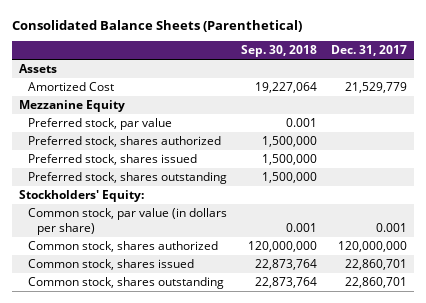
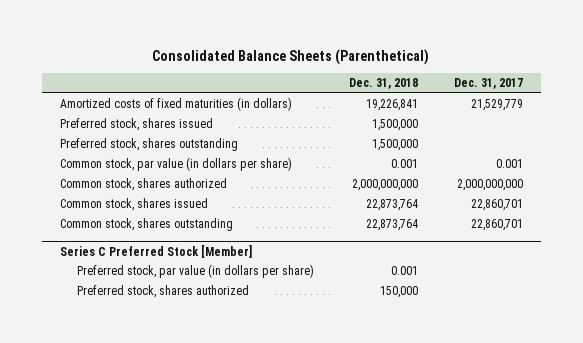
[241,45,318,58] Sep. 30, 2018 -> none
none -> [349,78,419,90] Dec. 31, 2018
[19,63,58,73] Assets -> none
[19,99,126,112] Mezzanine Equity -> none
[28,117,173,130] Preferred stock, par value -> none
[28,135,222,147] Preferred stock, shares authorized -> none
[28,81,115,91] Amortized Cost -> [59,97,292,112] Amortized costs of fixed maturities (in dollars)
[19,189,145,202] Stockholders' Equity: -> none
[338,240,408,252] 120,000,000 -> [456,179,523,192] 2,000,000,000
none -> [59,244,252,258] Series C Preferred Stock [Member]
none -> [76,264,314,279] Preferred stock, par value (in dollars per share)
none -> [76,285,249,299] Preferred stock, shares authorized

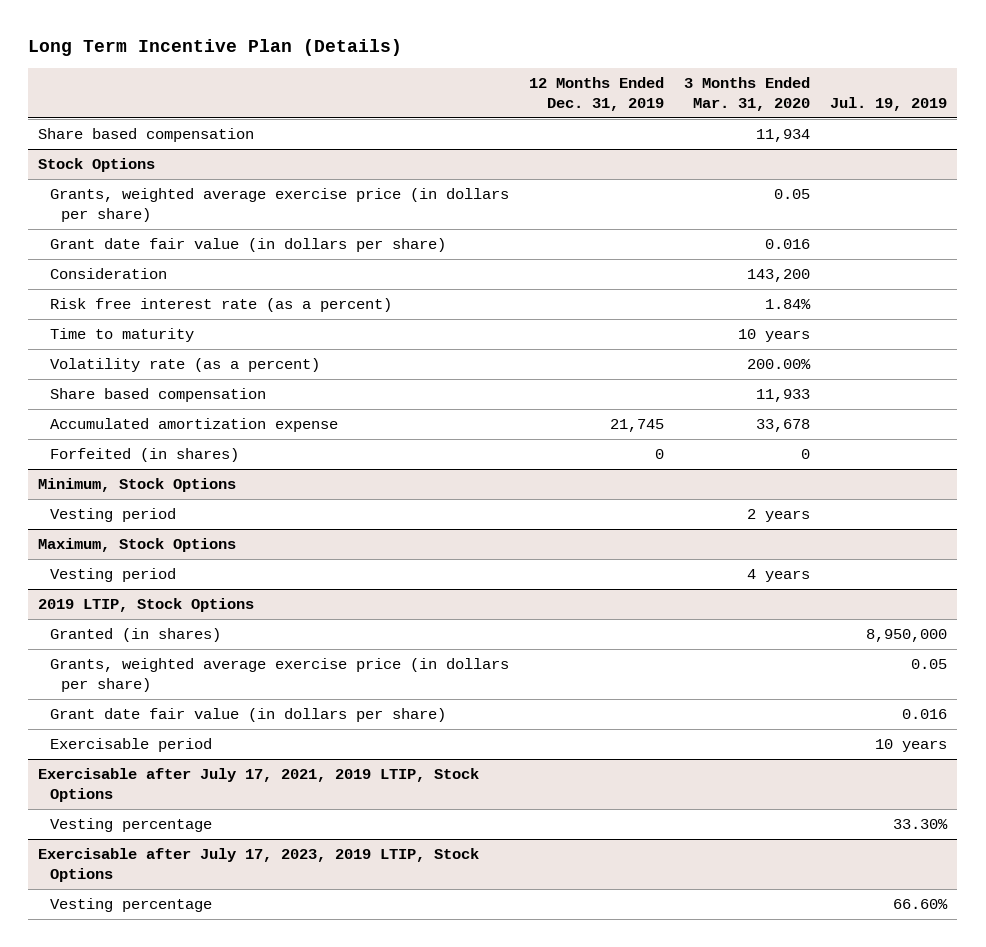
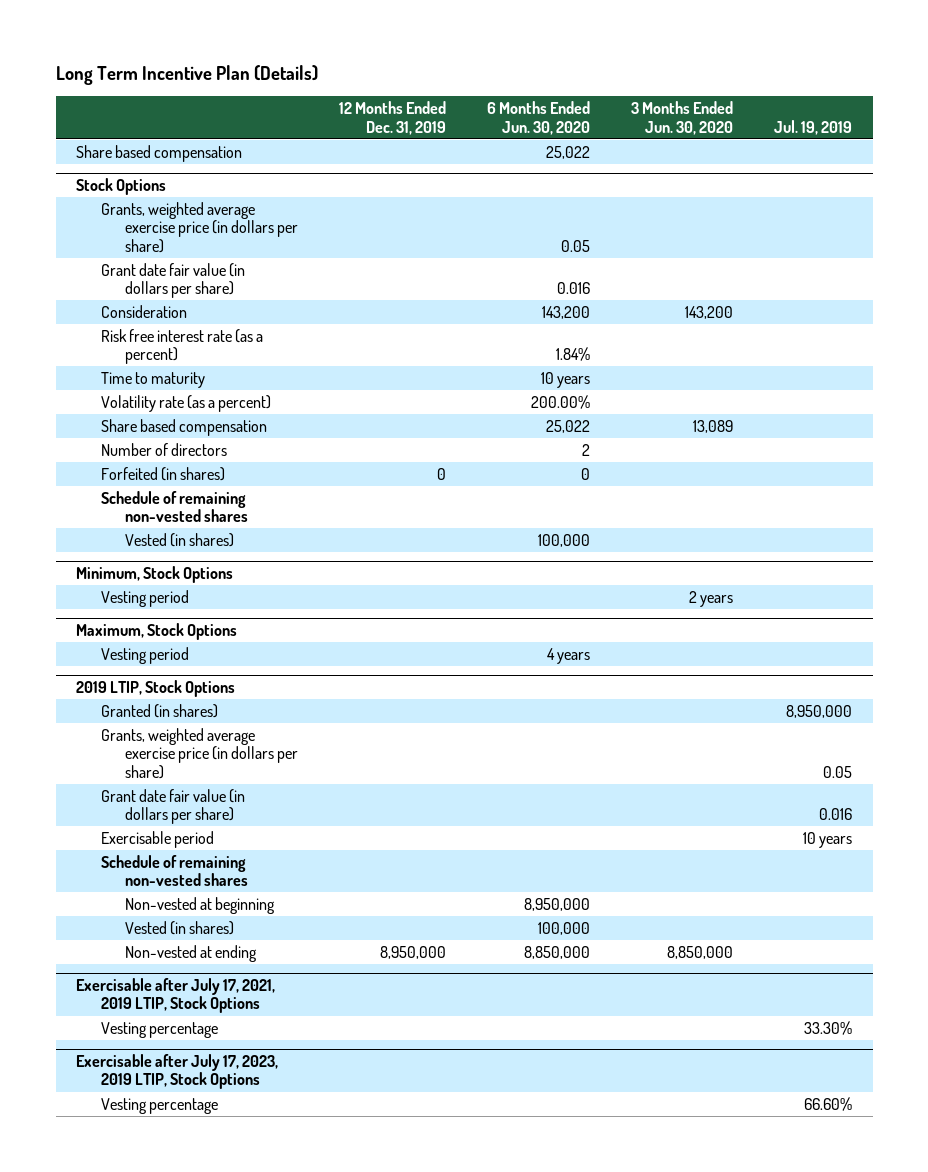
[684,77,811,111] 3 Months Ended Mar. 31, 2020 -> none
none -> [487,101,591,135] 6 Months Ended Jun. 30, 2020
none -> [631,101,734,135] 3 Months Ended Jun. 30, 2020
[49,418,338,433] Accumulated amortization expense -> none
none -> [100,442,227,456] Number of directors
none -> [100,490,249,523] Schedule of remaining non-vested shares
none -> [125,532,235,547] Vested (in shares)
none -> [100,854,249,887] Schedule of remaining non-vested shares
none -> [125,896,276,914] Non-vested at beginning
none -> [125,920,235,935] Vested (in shares)
none -> [125,944,258,962] Non-vested at ending

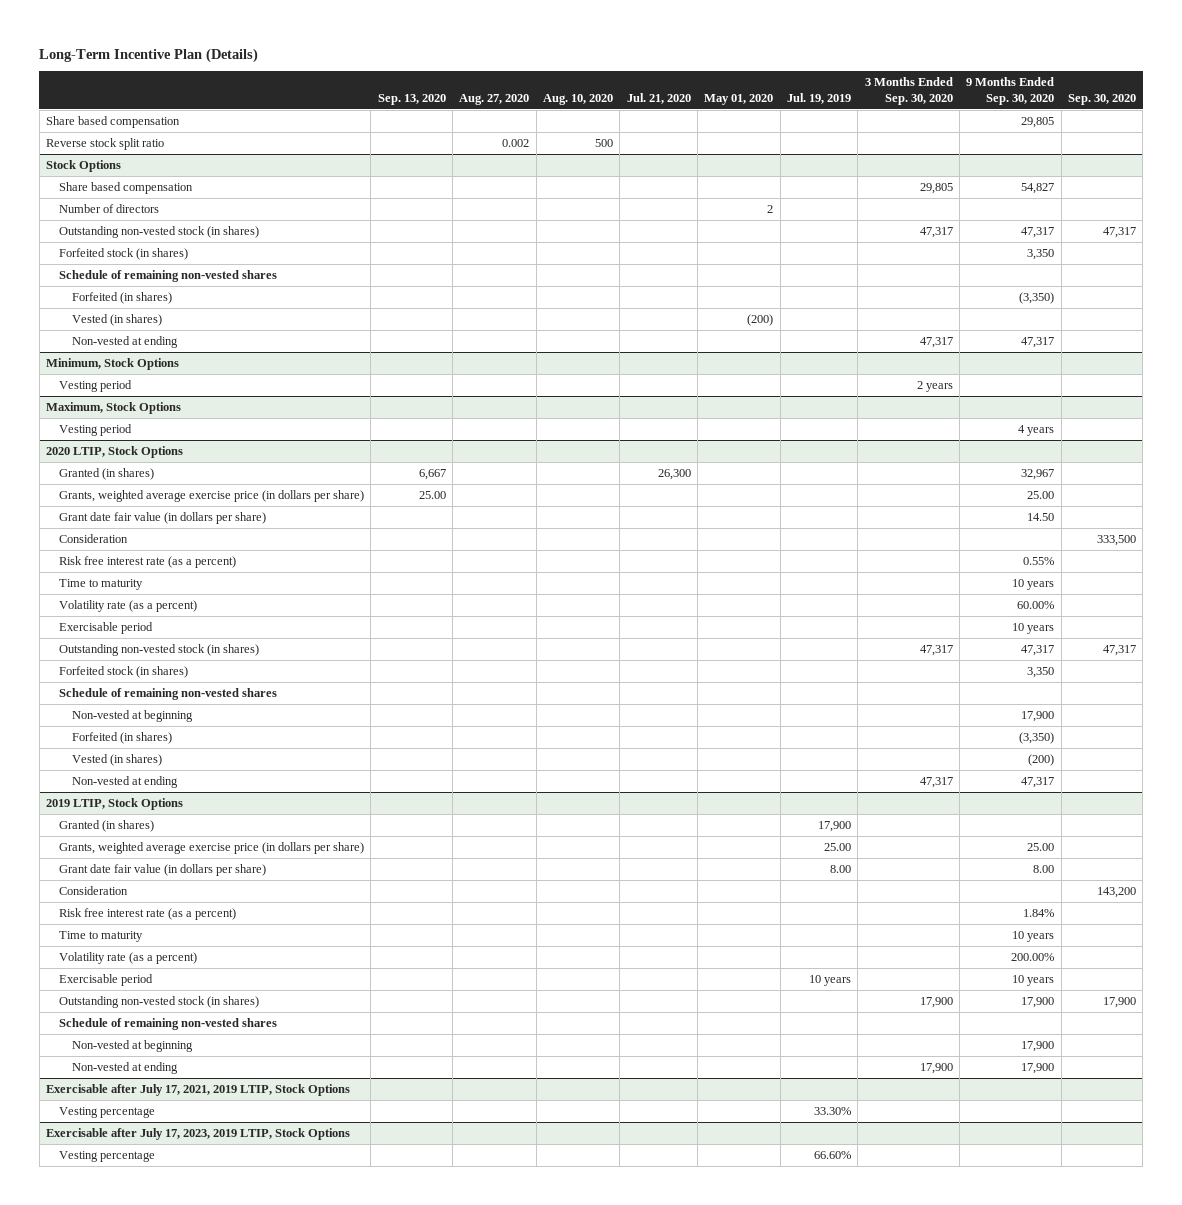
[55,65,318,86] Long Term Incentive Plan (Details) -> [39,47,259,63] Long-Term Incentive Plan (Details)
[339,101,447,135] 12 Months Ended Dec. 31, 2019 -> none
[487,101,591,135] 6 Months Ended Jun. 30, 2020 -> none
[631,101,734,135] 3 Months Ended Jun. 30, 2020 -> none
none -> [377,93,446,105] Sep. 13, 2020
none -> [459,93,530,105] Aug. 27, 2020
none -> [543,93,614,105] Aug. 10, 2020
none -> [626,92,691,104] Jul. 21, 2020
none -> [704,93,774,105] May 01, 2020
none -> [864,77,953,105] 3 Months Ended Sep. 30, 2020
none -> [966,77,1055,105] 9 Months Ended Sep. 30, 2020
none -> [1068,93,1137,105] Sep. 30, 2020
none -> [45,138,164,151] Reverse stock split ratio
[100,201,299,253] Grants, weighted average exercise price (in dollars per share) -> none
[100,262,245,299] Grant date fair value (in dollars per share) -> none
[100,304,187,318] Consideration -> none
[100,328,263,365] Risk free interest rate (as a percent) -> none
[100,371,205,388] Time to maturity -> none
[100,394,271,412] Volatility rate (as a percent) -> none
none -> [59,226,260,239] Outstanding non-vested stock (in shares)
none -> [59,248,189,261] Forfeited stock (in shares)
[100,466,225,481] Forfeited (in shares) -> [72,292,173,305] Forfeited (in shares)
none -> [72,336,179,349] Non-vested at ending
none -> [45,446,183,459] 2020 LTIP, Stock Options
none -> [59,468,155,481] Granted (in shares)
none -> [59,490,365,503] Grants, weighted average exercise price (in dollars per share)
none -> [59,512,267,525] Grant date fair value (in dollars per share)
none -> [59,534,129,544] Consideration
none -> [59,556,237,569] Risk free interest rate (as a percent)
none -> [59,579,144,591] Time to maturity
none -> [59,600,198,613] Volatility rate (as a percent)
none -> [59,622,154,635] Exercisable period
none -> [59,644,260,657] Outstanding non-vested stock (in shares)
none -> [59,666,189,679] Forfeited stock (in shares)
none -> [59,688,278,701] Schedule of remaining non-vested shares
none -> [72,710,194,723] Non-vested at beginning
none -> [72,732,173,745] Forfeited (in shares)
none -> [72,754,163,767] Vested (in shares)
none -> [72,776,179,789] Non-vested at ending
[786,704,853,718] 8,950,000 -> [818,821,852,833] 17,900
[823,765,853,778] 0.05 -> [824,843,852,852] 25.00
[819,808,853,821] 0.016 -> [830,865,852,874] 8.00
none -> [59,886,129,896] Consideration
none -> [59,908,237,921] Risk free interest rate (as a percent)
none -> [59,931,144,943] Time to maturity
none -> [59,952,198,965] Volatility rate (as a percent)
none -> [59,996,260,1009] Outstanding non-vested stock (in shares)
[125,920,235,935] Vested (in shares) -> none

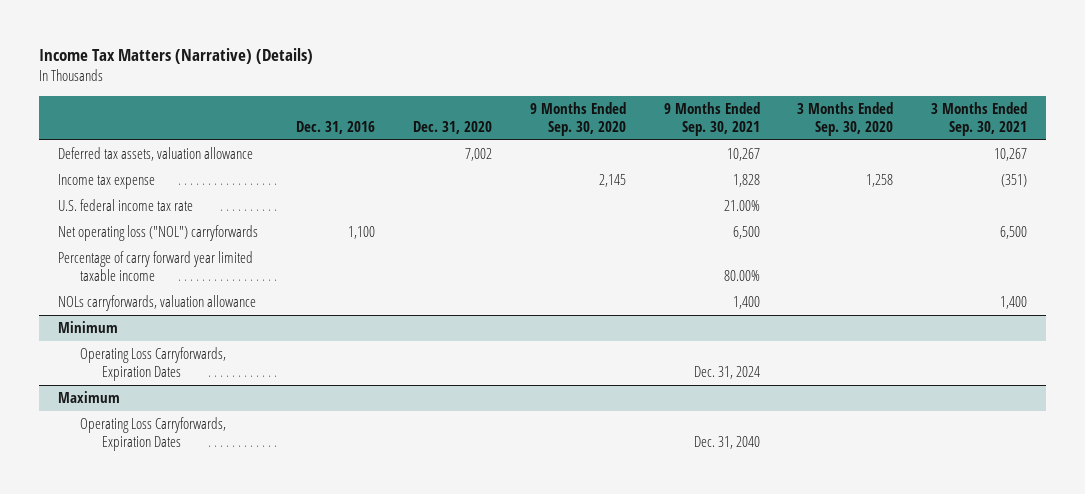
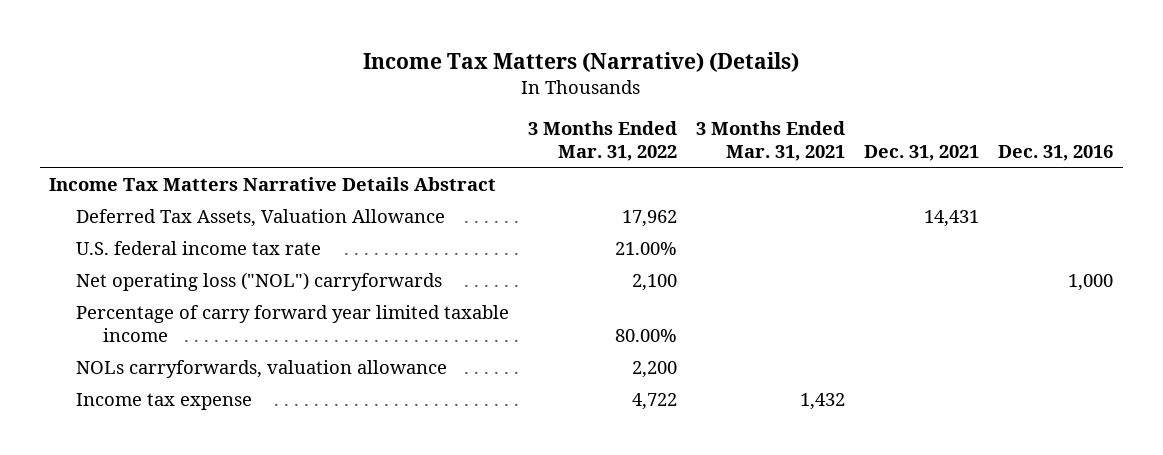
[412,120,492,134] Dec. 31, 2020 -> none
[529,101,626,136] 9 Months Ended Sep. 30, 2020 -> none
[663,101,760,136] 9 Months Ended Sep. 30, 2021 -> none
[797,101,894,136] 3 Months Ended Sep. 30, 2020 -> none
[931,101,1028,136] 3 Months Ended Sep. 30, 2021 -> none
none -> [528,120,678,161] 3 Months Ended Mar. 31, 2022
none -> [696,120,846,161] 3 Months Ended Mar. 31, 2021
none -> [864,144,980,161] Dec. 31, 2021
none -> [49,176,497,191] Income Tax Matters Narrative Details Abstract
[57,147,253,162] Deferred tax assets, valuation allowance -> [76,208,446,227] Deferred Tax Assets, Valuation Allowance
[347,226,375,240] 1,100 -> [1068,273,1114,291] 1,000
[57,321,118,334] Minimum -> none
[80,347,227,382] Operating Loss Carryforwards, Expiration Dates -> none
[57,391,120,404] Maximum -> none
[80,417,227,452] Operating Loss Carryforwards, Expiration Dates -> none
[57,174,155,190] Income tax expense -> [76,392,253,410] Income tax expense

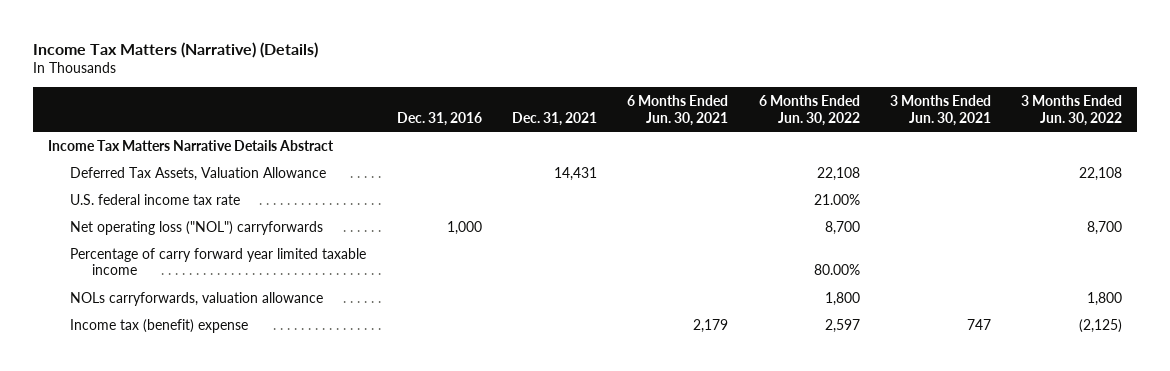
[528,120,678,161] 3 Months Ended Mar. 31, 2022 -> none
[696,120,846,161] 3 Months Ended Mar. 31, 2021 -> none
none -> [627,94,729,126] 6 Months Ended Jun. 30, 2021
none -> [758,94,860,126] 6 Months Ended Jun. 30, 2022
none -> [889,94,991,126] 3 Months Ended Jun. 30, 2021
none -> [1021,94,1123,126] 3 Months Ended Jun. 30, 2022
[76,392,253,410] Income tax expense -> [70,318,249,333] Income tax (benefit) expense

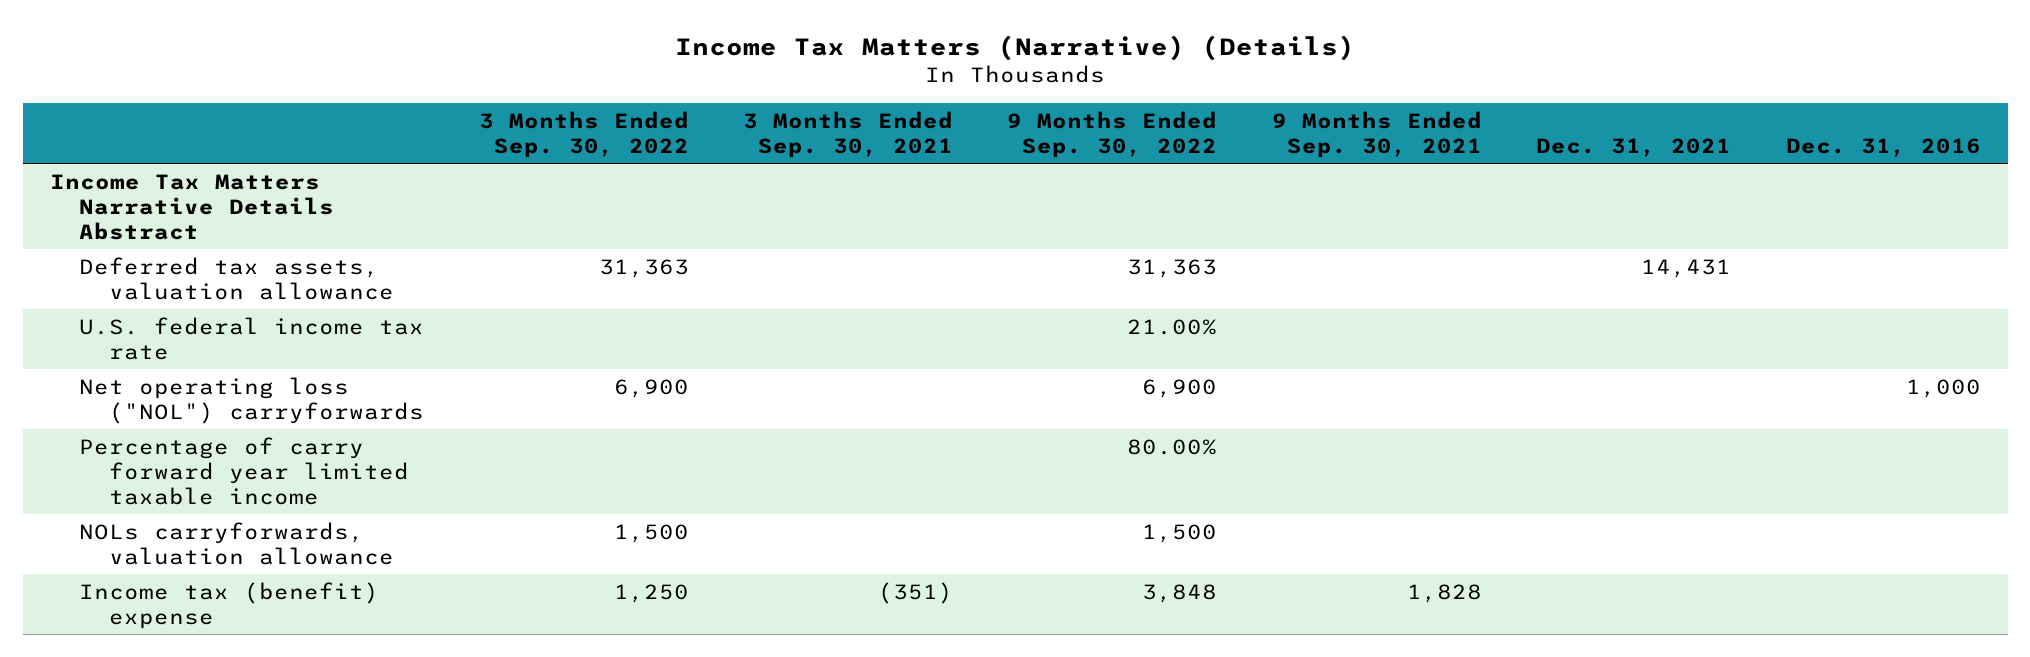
[627,94,729,126] 6 Months Ended Jun. 30, 2021 -> none
[758,94,860,126] 6 Months Ended Jun. 30, 2022 -> none
[889,94,991,126] 3 Months Ended Jun. 30, 2021 -> none
[1021,94,1123,126] 3 Months Ended Jun. 30, 2022 -> none
none -> [478,110,689,158] 3 Months Ended Sep. 30, 2022
none -> [743,110,954,158] 3 Months Ended Sep. 30, 2021
none -> [1007,110,1218,158] 9 Months Ended Sep. 30, 2022
none -> [1271,110,1482,158] 9 Months Ended Sep. 30, 2021
[70,166,327,181] Deferred Tax Assets, Valuation Allowance -> [79,256,395,300] Deferred tax assets, valuation allowance

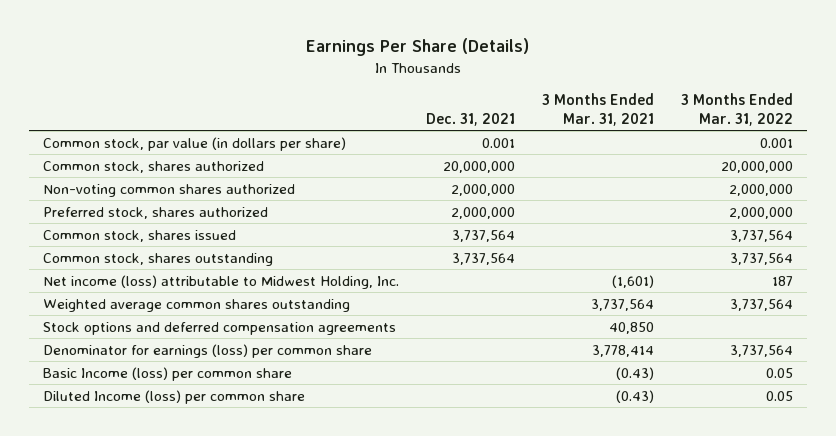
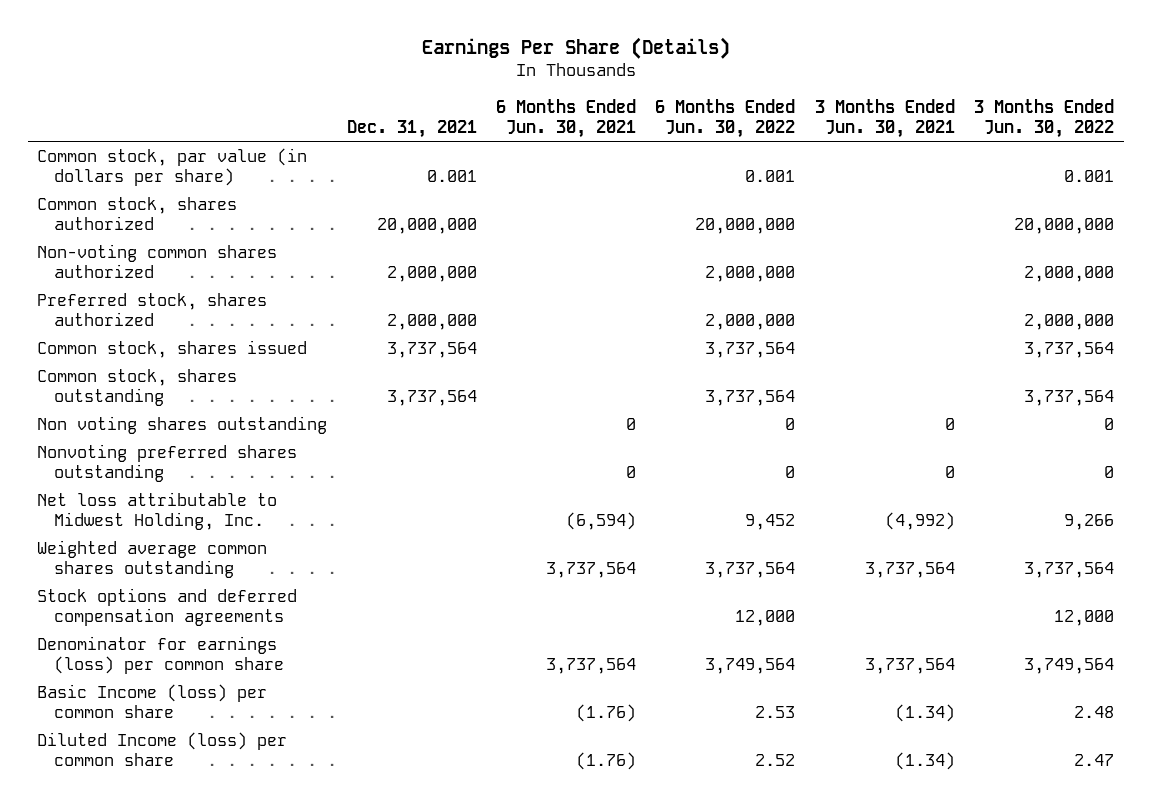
[541,92,654,126] 3 Months Ended Mar. 31, 2021 -> none
[681,92,794,126] 3 Months Ended Mar. 31, 2022 -> none
none -> [495,98,636,138] 6 Months Ended Jun. 30, 2021
none -> [655,98,796,138] 6 Months Ended Jun. 30, 2022
none -> [814,98,955,138] 3 Months Ended Jun. 30, 2021
none -> [973,98,1114,138] 3 Months Ended Jun. 30, 2022
none -> [37,416,328,435] Non voting shares outstanding
none -> [37,444,298,482] Nonvoting preferred shares outstanding
[42,274,399,289] Net income (loss) attributable to Midwest Holding, Inc. -> [37,492,278,530] Net loss attributable to Midwest Holding, Inc.

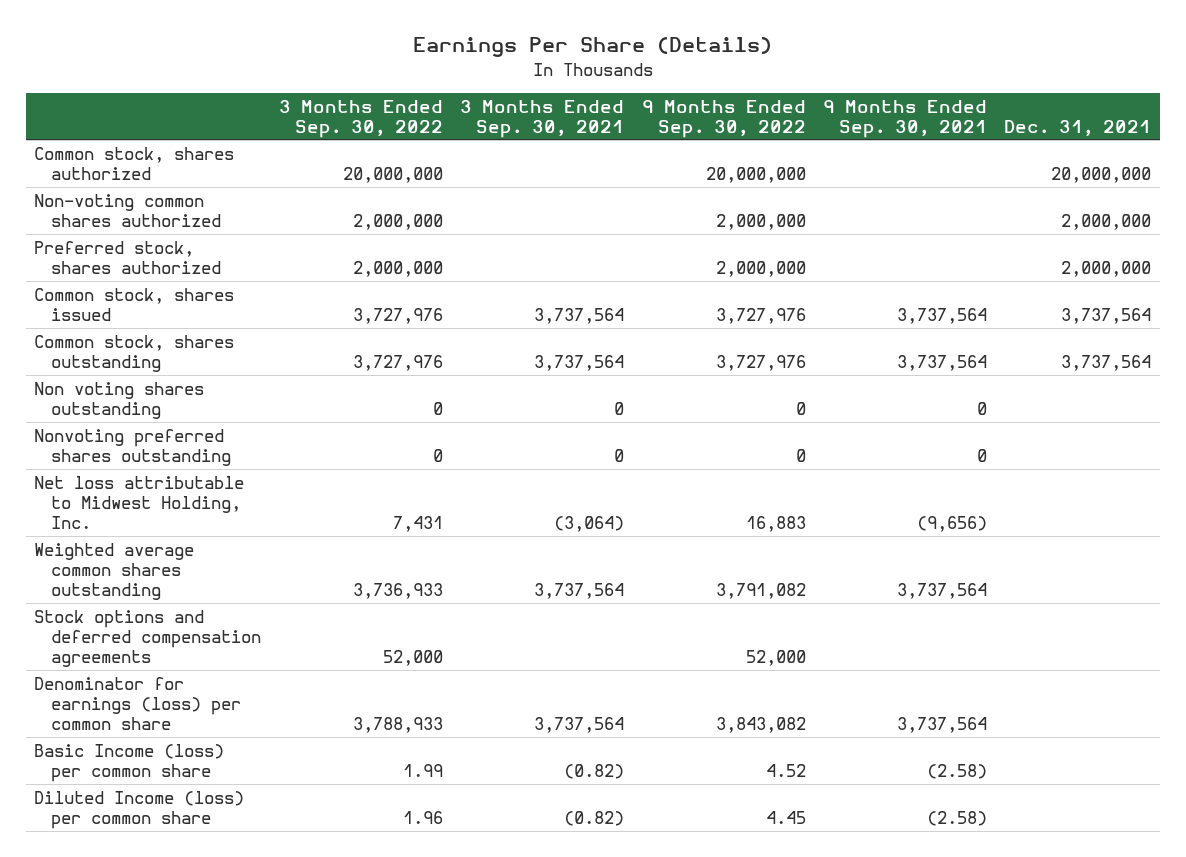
[495,98,636,138] 6 Months Ended Jun. 30, 2021 -> none
[655,98,796,138] 6 Months Ended Jun. 30, 2022 -> none
[814,98,955,138] 3 Months Ended Jun. 30, 2021 -> none
[973,98,1114,138] 3 Months Ended Jun. 30, 2022 -> none
none -> [278,99,443,138] 3 Months Ended Sep. 30, 2022
none -> [460,99,625,138] 3 Months Ended Sep. 30, 2021
none -> [641,99,806,138] 9 Months Ended Sep. 30, 2022
none -> [822,99,987,138] 9 Months Ended Sep. 30, 2021
[37,148,308,186] Common stock, par value (in dollars per share) -> none

